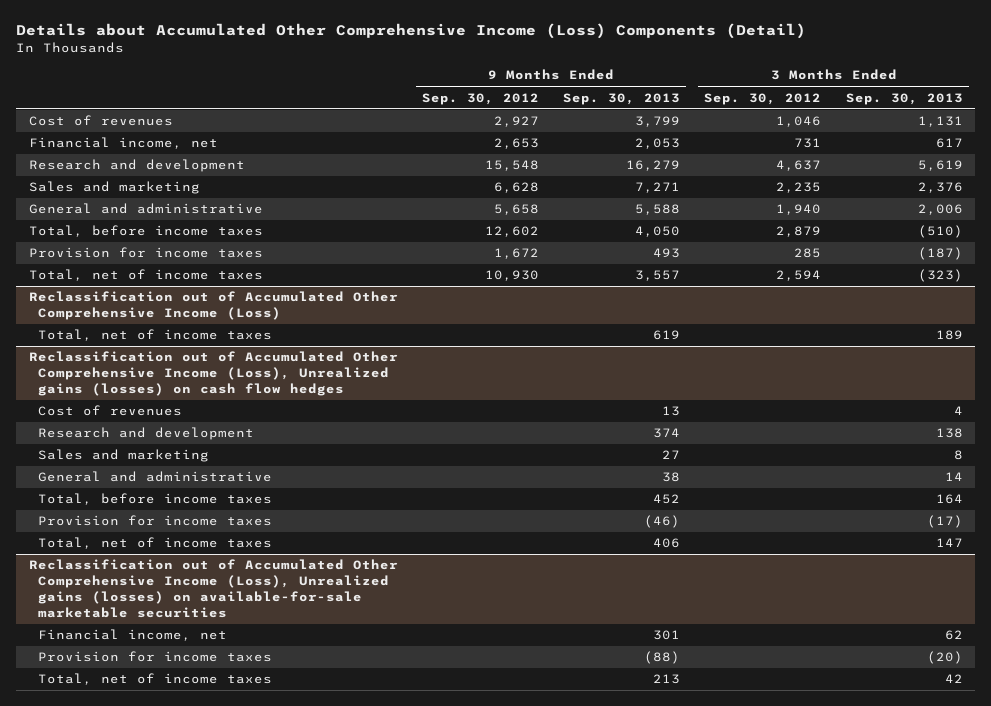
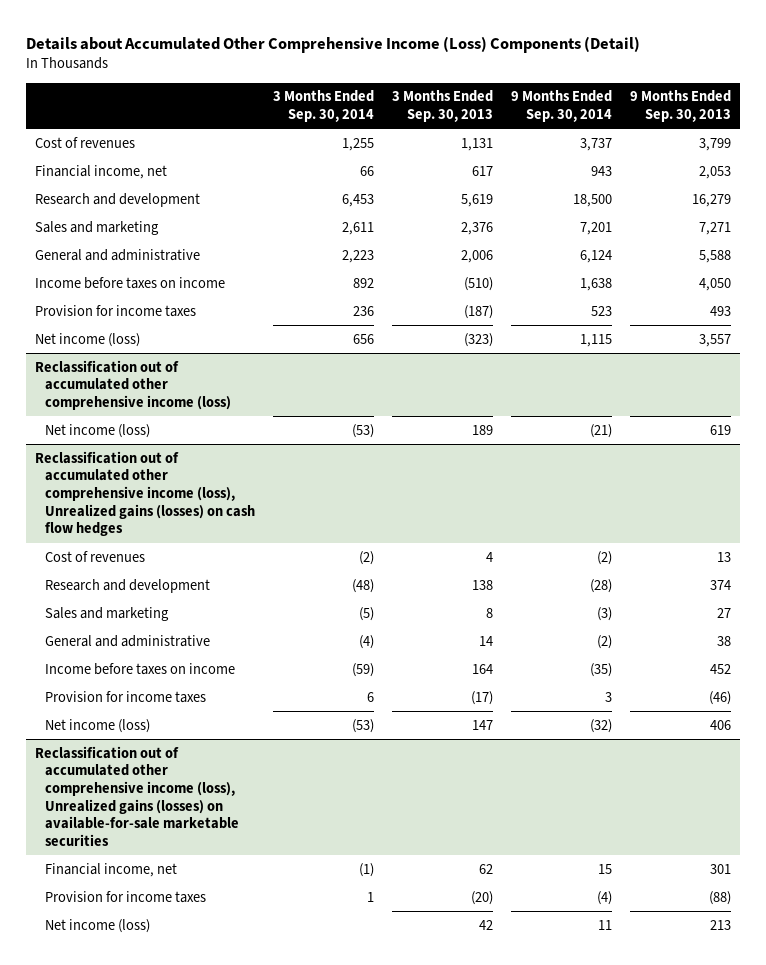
[421,92,539,105] Sep. 30, 2012 -> none
[704,92,822,105] Sep. 30, 2012 -> none
none -> [273,90,375,123] 3 Months Ended Sep. 30, 2014
none -> [511,90,613,123] 9 Months Ended Sep. 30, 2014
[28,225,263,238] Total, before income taxes -> [35,276,226,289] Income before taxes on income
[28,269,263,282] Total, net of income taxes -> [35,332,141,347] Net income (loss)
[28,291,398,321] Reclassification out of Accumulated Other Comprehensive Income (Loss) -> [35,359,232,411] Reclassification out of accumulated other comprehensive income (loss)
[37,329,272,342] Total, net of income taxes -> [45,423,151,438] Net income (loss)
[28,351,398,396] Reclassification out of Accumulated Other Comprehensive Income (Loss), Unrealized gains (losses) on cash flow hedges -> [35,450,256,537] Reclassification out of accumulated other comprehensive income (loss), Unrealized gains (losses) on cash flow hedges
[37,493,272,506] Total, before income taxes -> [45,662,236,675] Income before taxes on income
[37,537,272,550] Total, net of income taxes -> [45,718,151,733] Net income (loss)
[28,559,398,618] Reclassification out of Accumulated Other Comprehensive Income (Loss), Unrealized gains (losses) on available-for-sale marketable securities -> [35,745,240,846] Reclassification out of accumulated other comprehensive income (loss), Unrealized gains (losses) on available-for-sale marketable securities
[37,673,272,686] Total, net of income taxes -> [45,918,151,933] Net income (loss)

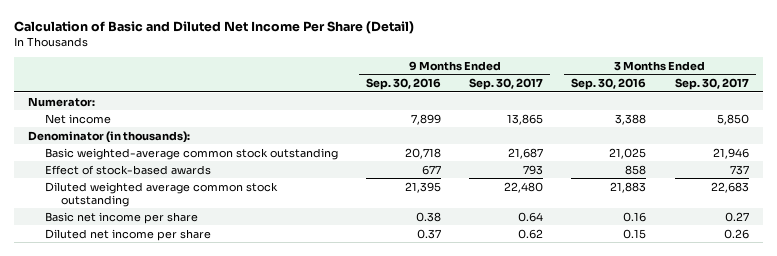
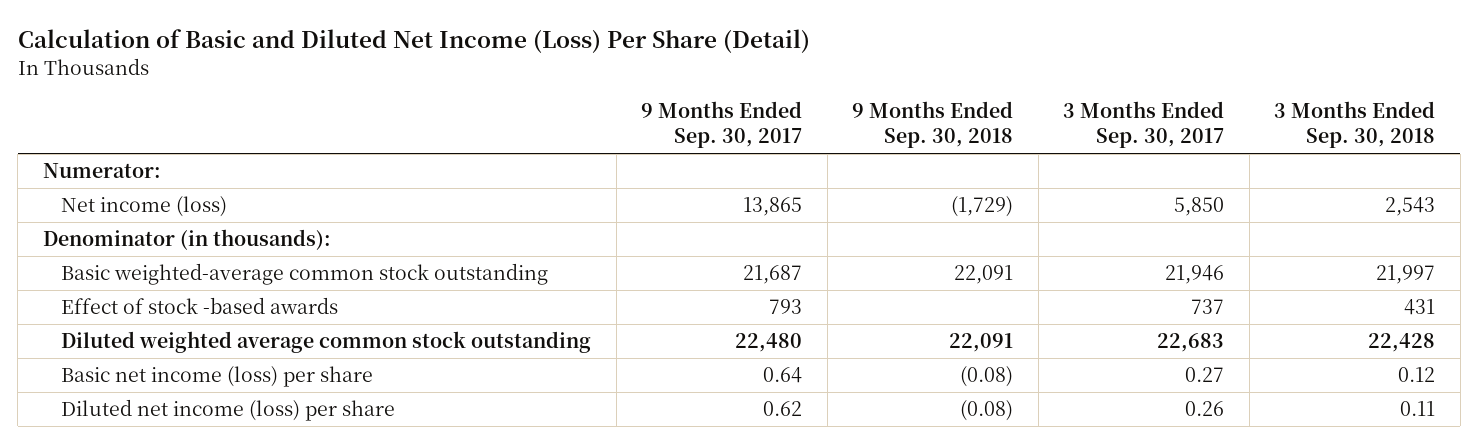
[14,21,415,35] Calculation of Basic and Diluted Net Income Per Share (Detail) -> [17,29,810,54] Calculation of Basic and Diluted Net Income (Loss) Per Share (Detail)
[365,78,441,91] Sep. 30, 2016 -> none
[571,78,647,91] Sep. 30, 2016 -> none
none -> [852,101,1014,149] 9 Months Ended Sep. 30, 2018
none -> [1274,101,1436,149] 3 Months Ended Sep. 30, 2018
[44,113,111,124] Net income -> [61,196,228,218] Net income (loss)
[44,164,211,175] Effect of stock-based awards -> [61,297,339,315] Effect of stock -based awards
[44,211,198,224] Basic net income per share -> [61,366,374,388] Basic net income (loss) per share
[44,228,211,241] Diluted net income per share -> [61,399,396,422] Diluted net income (loss) per share

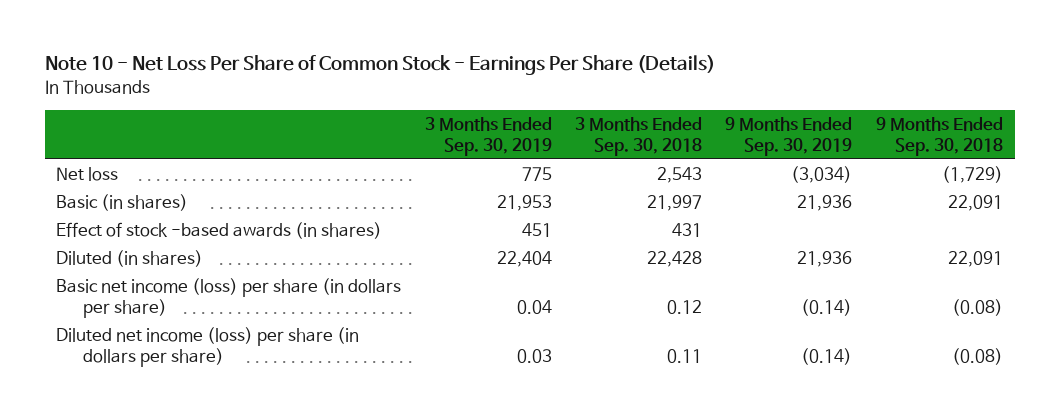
[17,29,810,54] Calculation of Basic and Diluted Net Income (Loss) Per Share (Detail) -> [44,55,715,76] Note 10 - Net Loss Per Share of Common Stock - Earnings Per Share (Details)
[641,101,803,149] 9 Months Ended Sep. 30, 2017 -> none
[1063,101,1225,149] 3 Months Ended Sep. 30, 2017 -> none
none -> [424,116,552,156] 3 Months Ended Sep. 30, 2019
none -> [725,116,853,156] 9 Months Ended Sep. 30, 2019
[42,163,161,179] Numerator: -> none
[42,229,331,251] Denominator (in thousands): -> none
[61,196,228,218] Net income (loss) -> [56,166,119,181] Net loss
[61,263,549,286] Basic weighted-average common stock outstanding -> [56,193,189,211] Basic (in shares)
[61,297,339,315] Effect of stock -based awards -> [56,221,383,239] Effect of stock -based awards (in shares)
[61,331,592,354] Diluted weighted average common stock outstanding -> [56,249,204,267] Diluted (in shares)
[61,366,374,388] Basic net income (loss) per share -> [56,277,402,319] Basic net income (loss) per share (in dollars per share)
[61,399,396,422] Diluted net income (loss) per share -> [56,326,360,368] Diluted net income (loss) per share (in dollars per share)

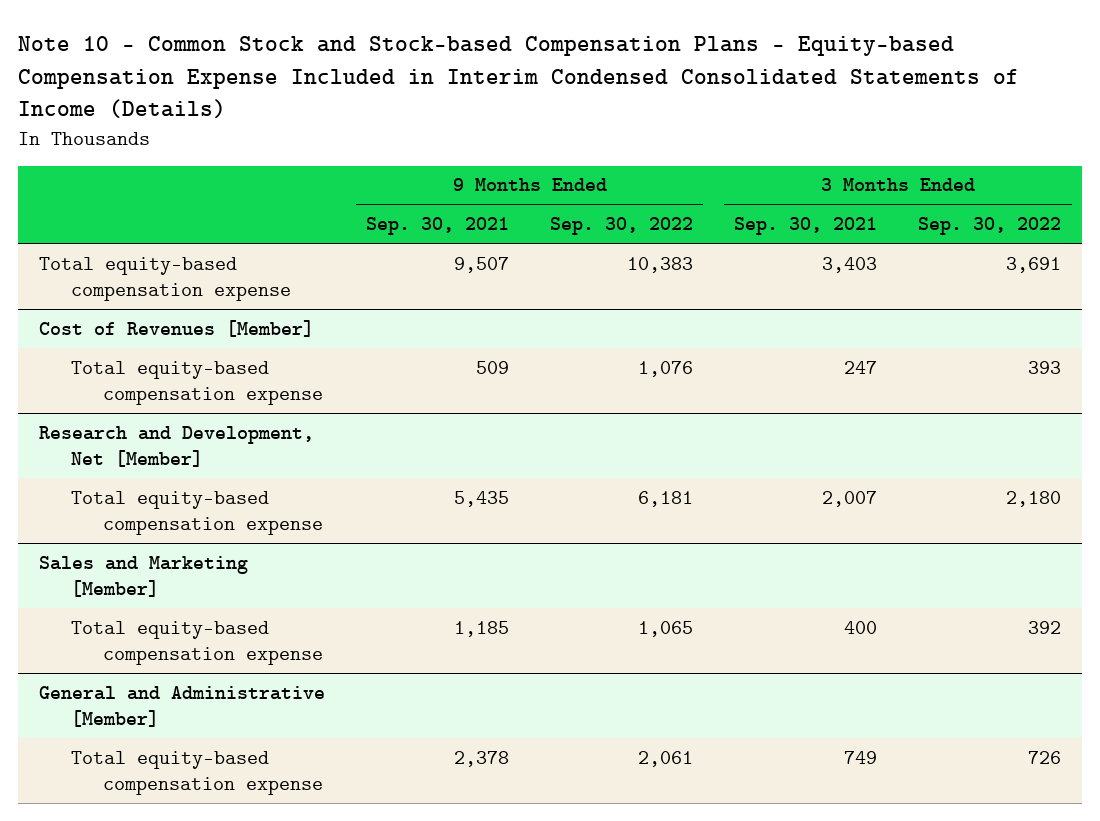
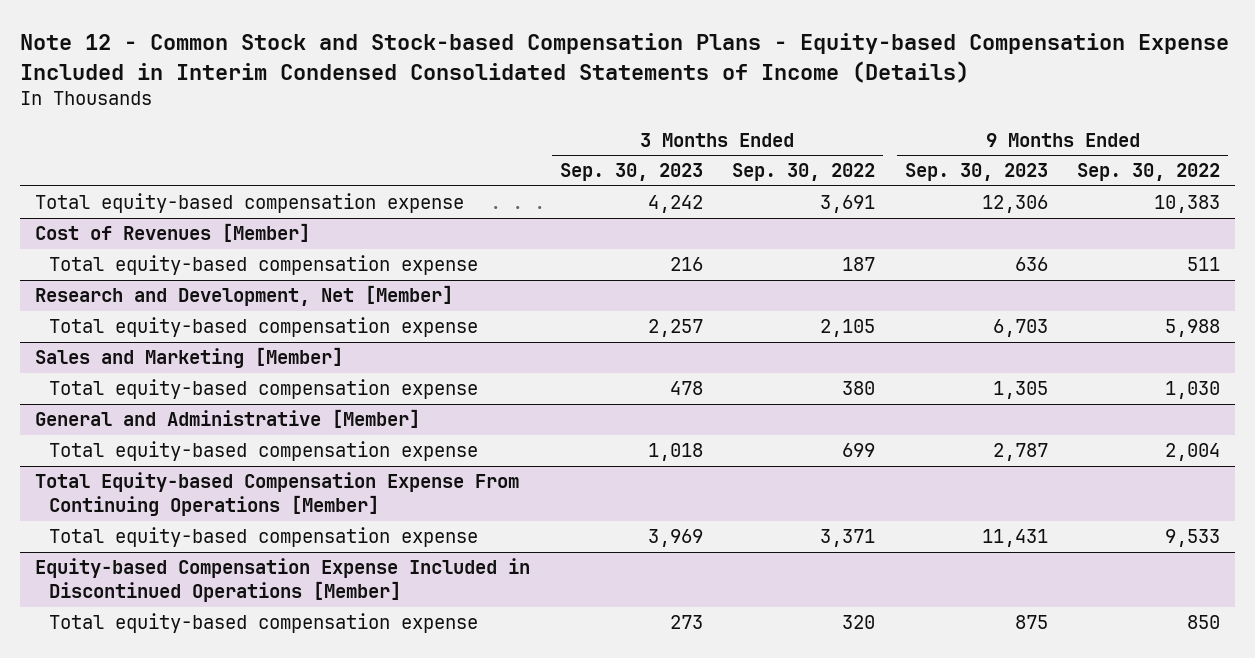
[18,36,1020,119] Note 10 - Common Stock and Stock-based Compensation Plans - Equity-based Compensation Expense Included in Interim Condensed Consolidated Statements of Income (Details) -> [20,32,1230,83] Note 12 - Common Stock and Stock-based Compensation Plans - Equity-based Compensation Expense Included in Interim Condensed Consolidated Statements of Income (Details)
[366,217,510,236] Sep. 30, 2021 -> none
[734,217,878,236] Sep. 30, 2021 -> none
none -> [559,163,703,182] Sep. 30, 2023
none -> [904,163,1048,182] Sep. 30, 2023
[638,360,694,377] 1,076 -> [1187,257,1221,272] 511
[1028,360,1062,374] 393 -> [842,257,876,272] 187
[638,490,694,507] 6,181 -> [1165,319,1221,338] 5,988
[1006,490,1062,507] 2,180 -> [820,319,876,338] 2,105
[638,620,694,637] 1,065 -> [1165,381,1221,400] 1,030
[1028,620,1062,634] 392 -> [842,381,876,396] 380
[638,750,694,767] 2,061 -> [1165,443,1221,462] 2,004
[1028,750,1062,764] 726 -> [842,443,876,458] 699
none -> [35,472,520,517] Total Equity-based Compensation Expense From Continuing Operations [Member]
none -> [48,527,478,548] Total equity-based compensation expense
none -> [35,558,531,603] Equity-based Compensation Expense Included in Discontinued Operations [Member]
none -> [48,613,478,634] Total equity-based compensation expense

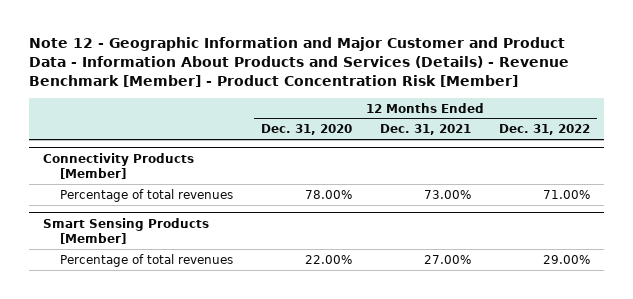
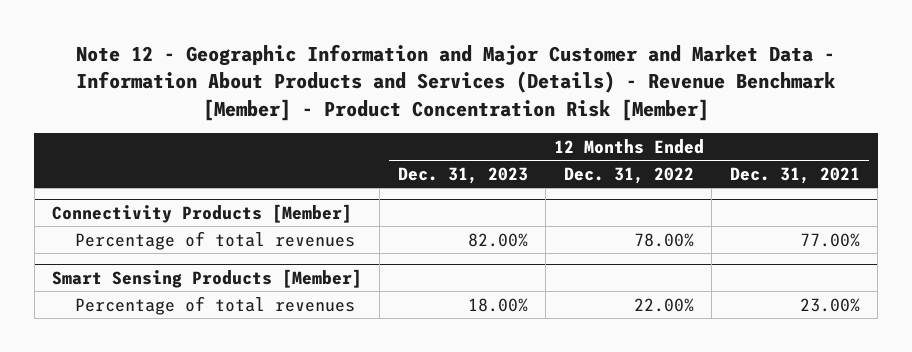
[29,37,570,87] Note 12 - Geographic Information and Major Customer and Product Data - Information About Products and Services (Details) - Revenue Benchmark [Member] - Product Concentration Risk [Member] -> [75,44,836,121] Note 12 - Geographic Information and Major Customer and Market Data - Information About Products and Services (Details) - Revenue Benchmark [Member] - Product Concentration Risk [Member]
[261,124,353,136] Dec. 31, 2020 -> none
none -> [397,166,528,184] Dec. 31, 2023
[423,189,471,199] 73.00% -> [799,232,860,247] 77.00%
[542,189,590,199] 71.00% -> [633,232,694,247] 78.00%
[423,254,471,264] 27.00% -> [799,297,860,312] 23.00%
[542,254,590,264] 29.00% -> [633,297,694,312] 22.00%

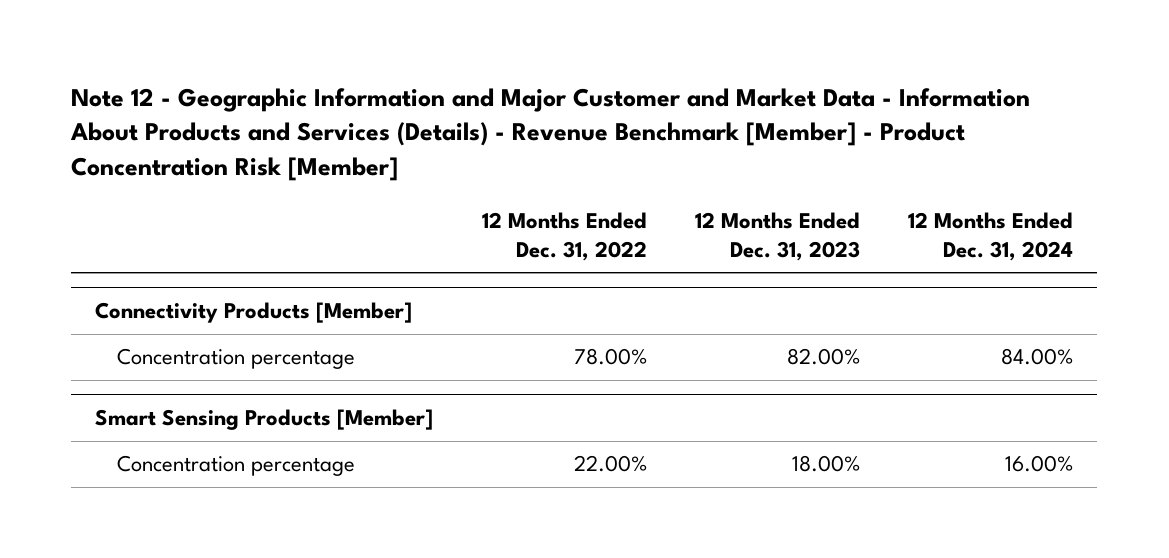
[729,166,860,184] Dec. 31, 2021 -> none
none -> [908,211,1074,261] 12 Months Ended Dec. 31, 2024
[74,230,355,250] Percentage of total revenues -> [116,348,355,370] Concentration percentage
[74,295,355,315] Percentage of total revenues -> [116,455,355,477] Concentration percentage

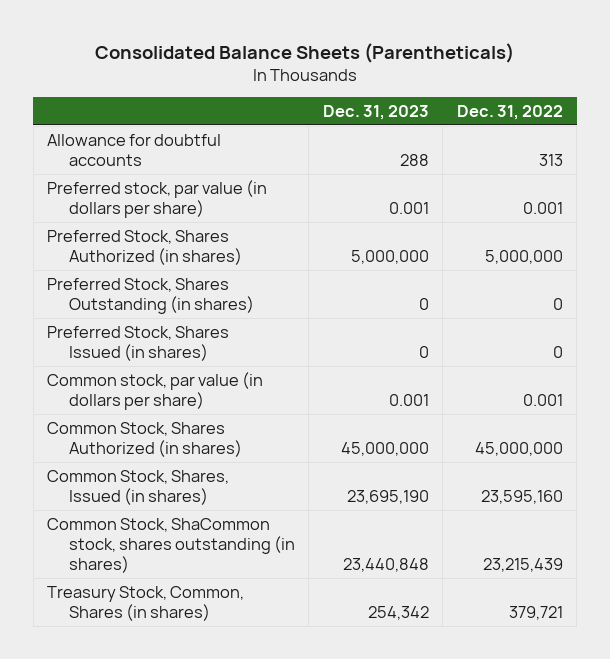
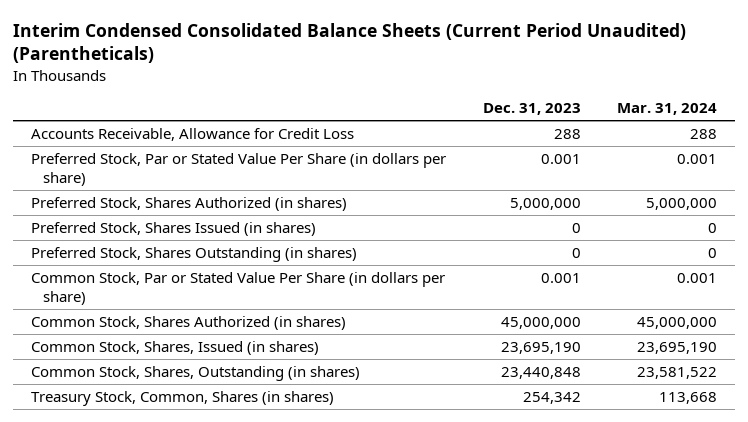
[95,42,515,63] Consolidated Balance Sheets (Parentheticals) -> [13,22,687,64] Interim Condensed Consolidated Balance Sheets (Current Period Unaudited) (Parentheticals)
[456,104,563,120] Dec. 31, 2022 -> none
none -> [616,103,717,116] Mar. 31, 2024
[47,133,222,167] Allowance for doubtful accounts -> [31,127,355,141] Accounts Receivable, Allowance for Credit Loss
[47,179,268,219] Preferred stock, par value (in dollars per share) -> [31,152,447,187] Preferred Stock, Par or Stated Value Per Share (in dollars per share)
[47,277,254,315] Preferred Stock, Shares Outstanding (in shares) -> [31,246,358,262] Preferred Stock, Shares Outstanding (in shares)
[47,371,264,411] Common stock, par value (in dollars per share) -> [31,271,446,306] Common Stock, Par or Stated Value Per Share (in dollars per share)
[47,517,295,574] Common Stock, ShaCommon stock, shares outstanding (in shares) -> [31,365,361,381] Common Stock, Shares, Outstanding (in shares)

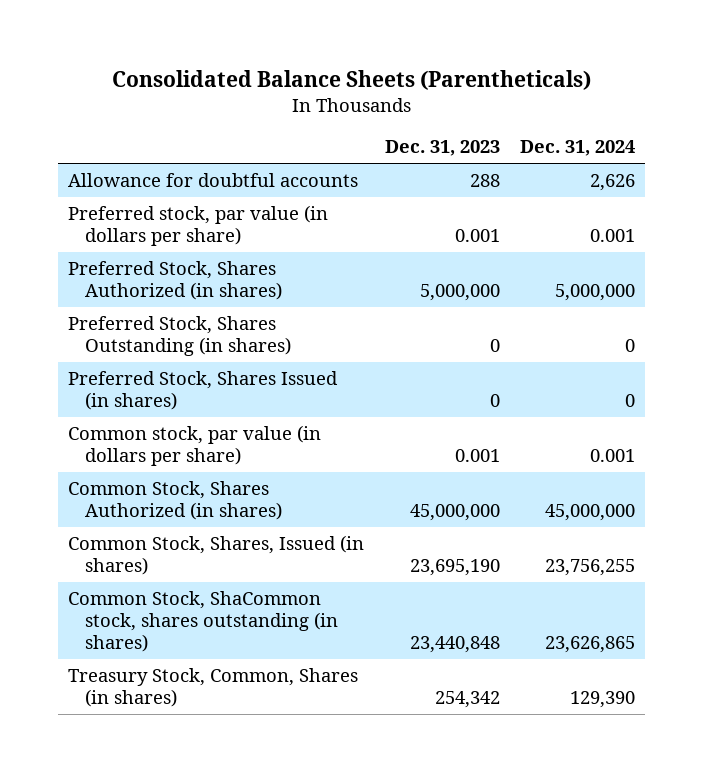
[13,22,687,64] Interim Condensed Consolidated Balance Sheets (Current Period Unaudited) (Parentheticals) -> [111,69,591,90] Consolidated Balance Sheets (Parentheticals)
[616,103,717,116] Mar. 31, 2024 -> none
none -> [519,140,635,157] Dec. 31, 2024
[31,127,355,141] Accounts Receivable, Allowance for Credit Loss -> [68,173,359,188] Allowance for doubtful accounts
[31,152,447,187] Preferred Stock, Par or Stated Value Per Share (in dollars per share) -> [68,205,329,247] Preferred stock, par value (in dollars per share)
[31,221,317,236] Preferred Stock, Shares Issued (in shares) -> [68,371,339,411] Preferred Stock, Shares Issued (in shares)
[31,271,446,306] Common Stock, Par or Stated Value Per Share (in dollars per share) -> [68,425,322,467] Common stock, par value (in dollars per share)
[31,365,361,381] Common Stock, Shares, Outstanding (in shares) -> [68,591,338,653] Common Stock, ShaCommon stock, shares outstanding (in shares)

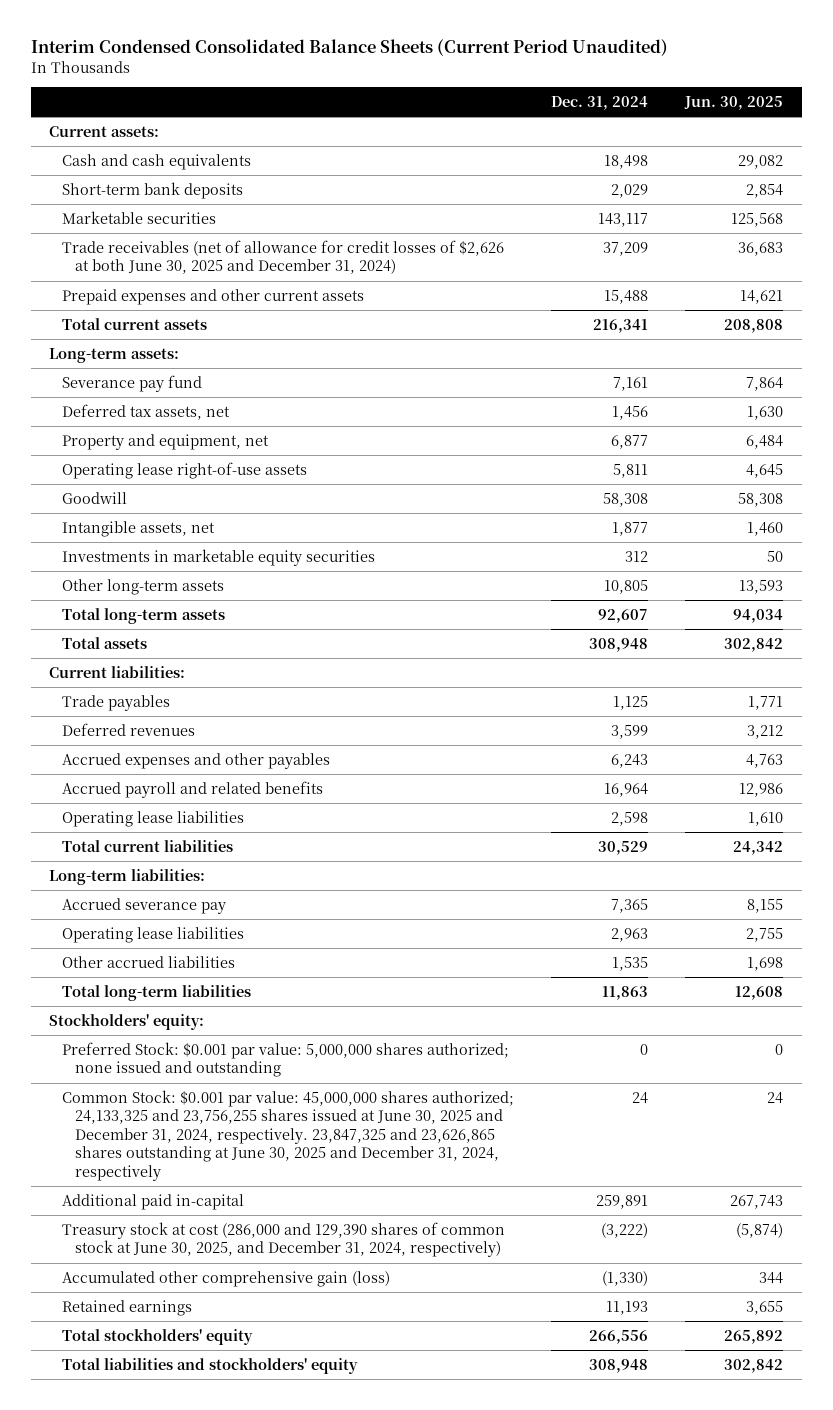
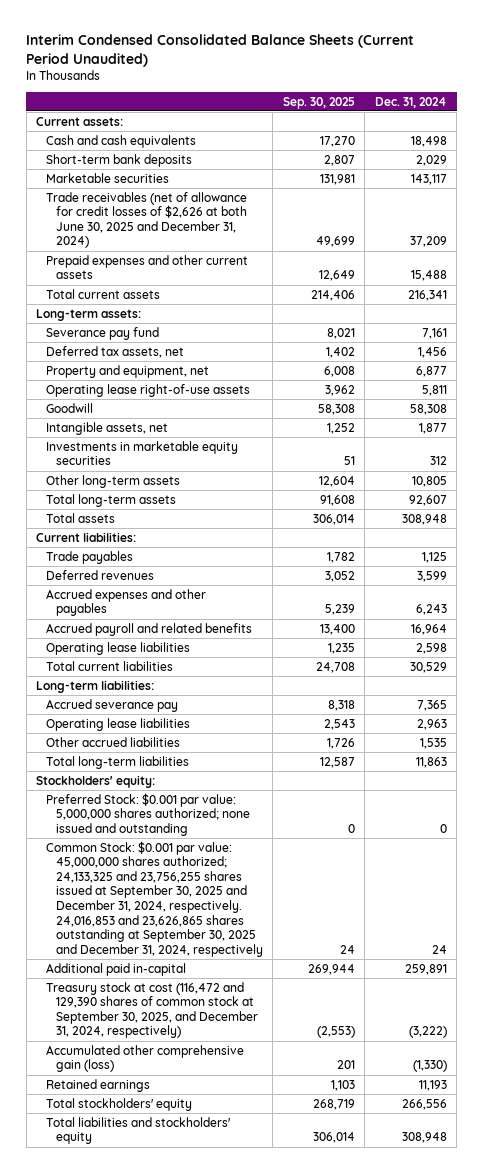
[684,96,784,111] Jun. 30, 2025 -> none
none -> [282,96,355,109] Sep. 30, 2025
[62,1089,515,1181] Common Stock: $0.001 par value: 45,000,000 shares authorized; 24,133,325 and 23,756,255 shares issued at June 30, 2025 and December 31, 2024, respectively. 23,847,325 and 23,626,865 shares outstanding at June 30, 2025 and December 31, 2024, respectively -> [46,840,263,957] Common Stock: $0.001 par value: 45,000,000 shares authorized; 24,133,325 and 23,756,255 shares issued at September 30, 2025 and December 31, 2024, respectively. 24,016,853 and 23,626,865 shares outstanding at September 30, 2025 and December 31, 2024, respectively
[62,1221,506,1258] Treasury stock at cost (286,000 and 129,390 shares of common stock at June 30, 2025, and December 31, 2024, respectively) -> [46,981,258,1039] Treasury stock at cost (116,472 and 129,390 shares of common stock at September 30, 2025, and December 31, 2024, respectively)

